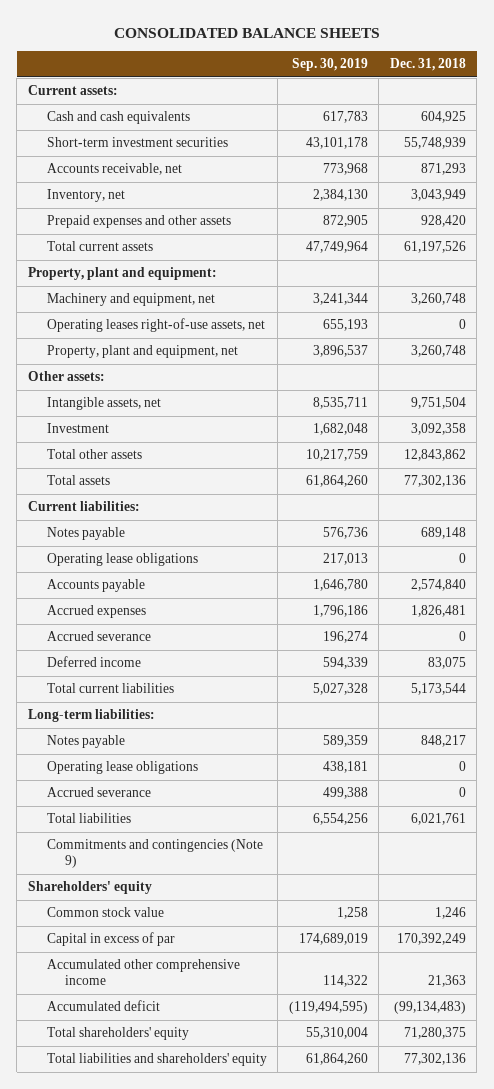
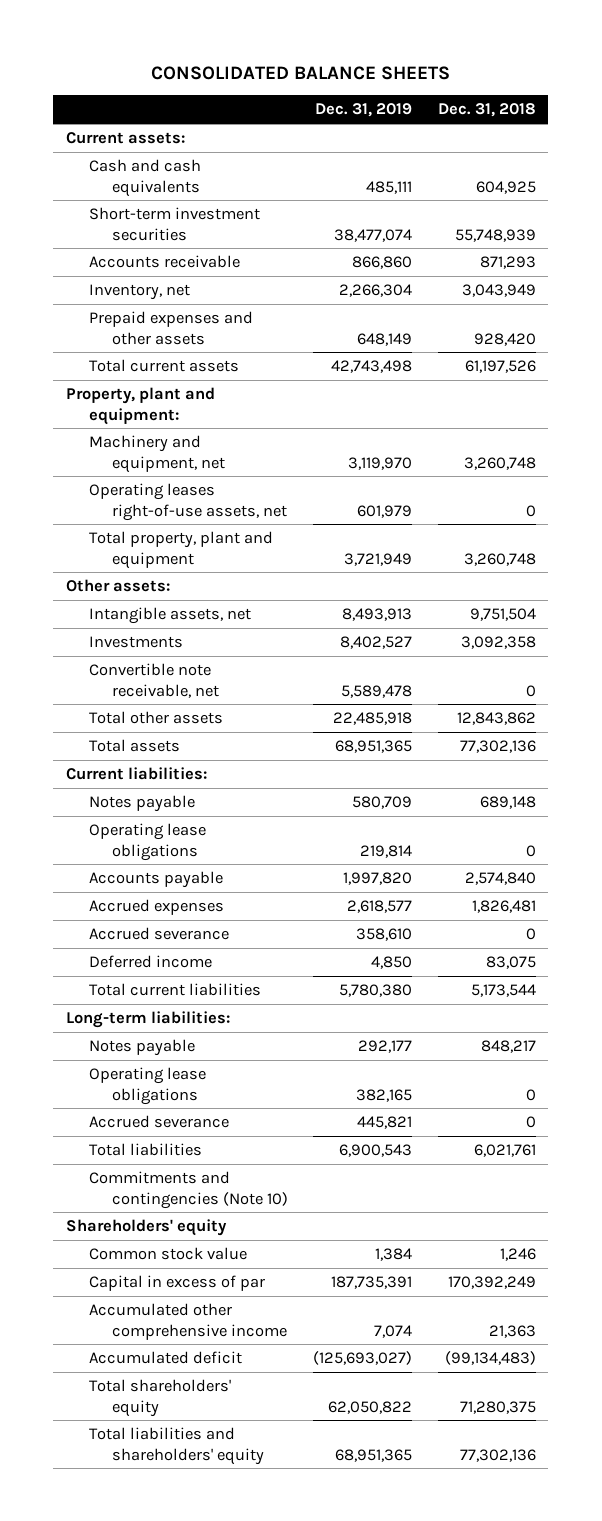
[291,58,368,72] Sep. 30, 2019 -> none
none -> [315,103,413,118] Dec. 31, 2019
[46,163,182,176] Accounts receivable, net -> [89,255,241,269] Accounts receivable
[46,345,238,359] Property, plant and equipment, net -> [89,531,274,569] Total property, plant and equipment
[46,423,109,434] Investment -> [89,636,184,649] Investments
none -> [89,663,219,698] Convertible note receivable, net
[46,839,263,869] Commitments and contingencies (Note 9) -> [89,1171,288,1209] Commitments and contingencies (Note 10)

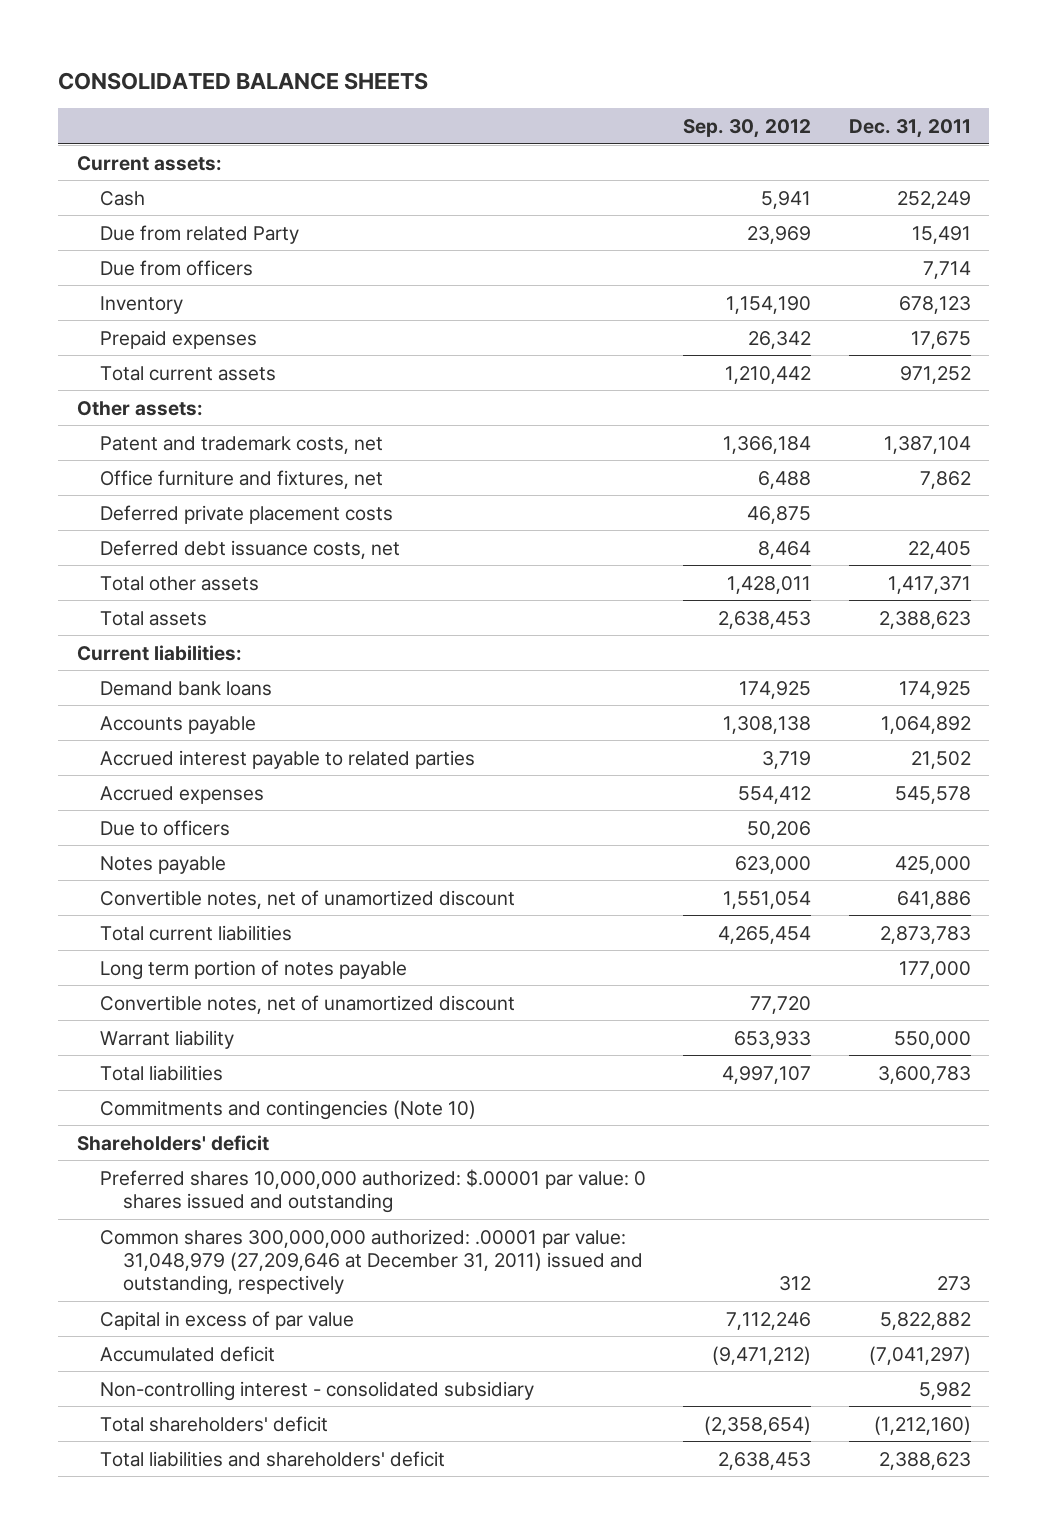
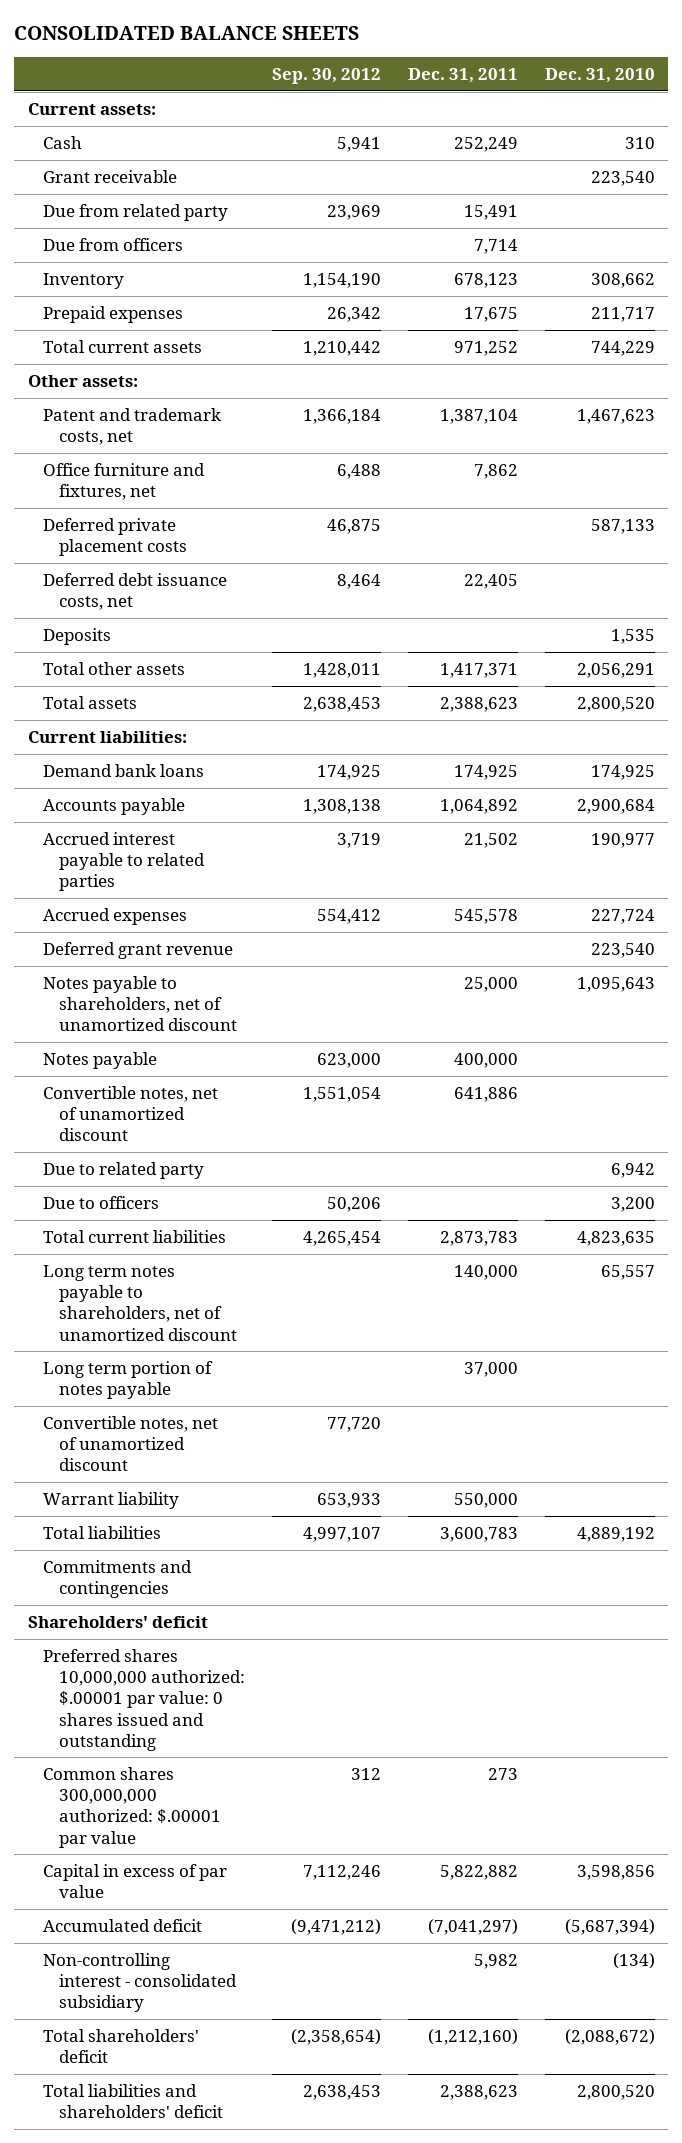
none -> [544,68,655,84] Dec. 31, 2010
none -> [43,169,178,183] Grant receivable
[99,224,299,244] Due from related Party -> [43,203,229,221] Due from related party
none -> [43,627,112,645] Deposits
none -> [43,941,234,959] Deferred grant revenue
none -> [43,975,238,1032] Notes payable to shareholders, net of unamortized discount
[894,855,971,874] 425,000 -> [453,1052,518,1068] 400,000
none -> [43,1161,205,1179] Due to related party
[99,819,230,836] Due to officers -> [43,1195,160,1209] Due to officers
none -> [43,1264,238,1341] Long term notes payable to shareholders, net of unamortized discount
[898,960,971,979] 177,000 -> [463,1361,518,1377] 37,000
[99,1099,476,1120] Commitments and contingencies (Note 10) -> [43,1559,193,1599] Commitments and contingencies
[99,1228,643,1295] Common shares 300,000,000 authorized: .00001 par value: 31,048,979 (27,209,646 at December 31, 2011) issued and outstanding, respectively -> [43,1766,222,1848] Common shares 300,000,000 authorized: $.00001 par value

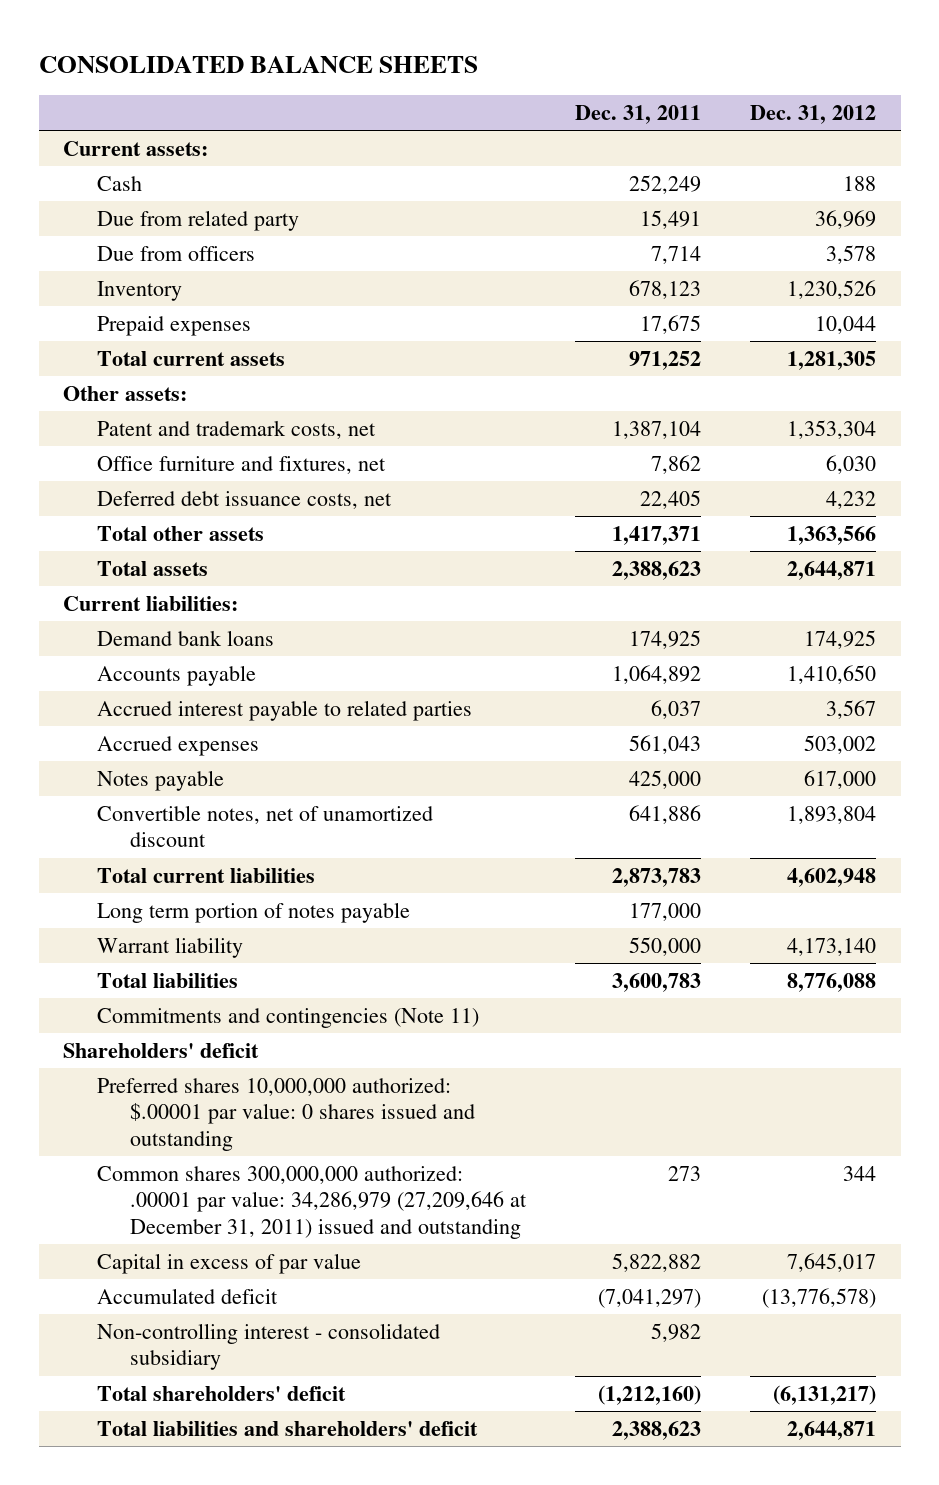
[271,68,381,85] Sep. 30, 2012 -> none
[544,68,655,84] Dec. 31, 2010 -> none
none -> [750,104,877,124] Dec. 31, 2012
[43,169,178,183] Grant receivable -> none
[43,517,188,557] Deferred private placement costs -> none
[43,627,112,645] Deposits -> none
[43,941,234,959] Deferred grant revenue -> none
[43,975,238,1032] Notes payable to shareholders, net of unamortized discount -> none
[463,832,518,848] 21,502 -> [651,699,702,719] 6,037
[453,908,518,924] 545,578 -> [629,734,702,754] 561,043
[453,1052,518,1068] 400,000 -> [629,769,702,789] 425,000
[43,1161,205,1179] Due to related party -> none
[43,1195,160,1209] Due to officers -> none
[43,1264,238,1341] Long term notes payable to shareholders, net of unamortized discount -> none
[43,1415,219,1472] Convertible notes, net of unamortized discount -> none
[463,1361,518,1377] 37,000 -> [629,902,702,921] 177,000
[43,1559,193,1599] Commitments and contingencies -> [96,1007,479,1028] Commitments and contingencies (Note 11)
[43,1766,222,1848] Common shares 300,000,000 authorized: $.00001 par value -> [96,1165,528,1239] Common shares 300,000,000 authorized: .00001 par value: 34,286,979 (27,209,646 at December 31, 2011) issued and outstanding

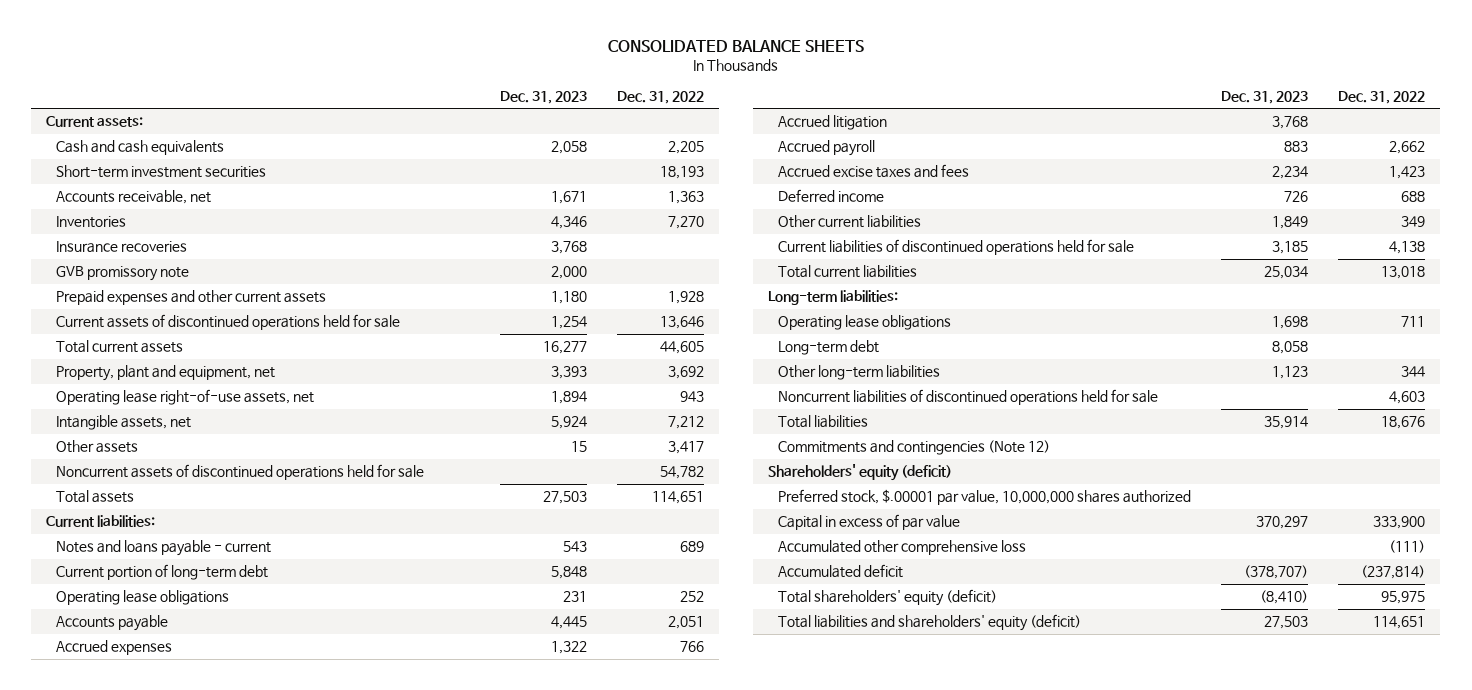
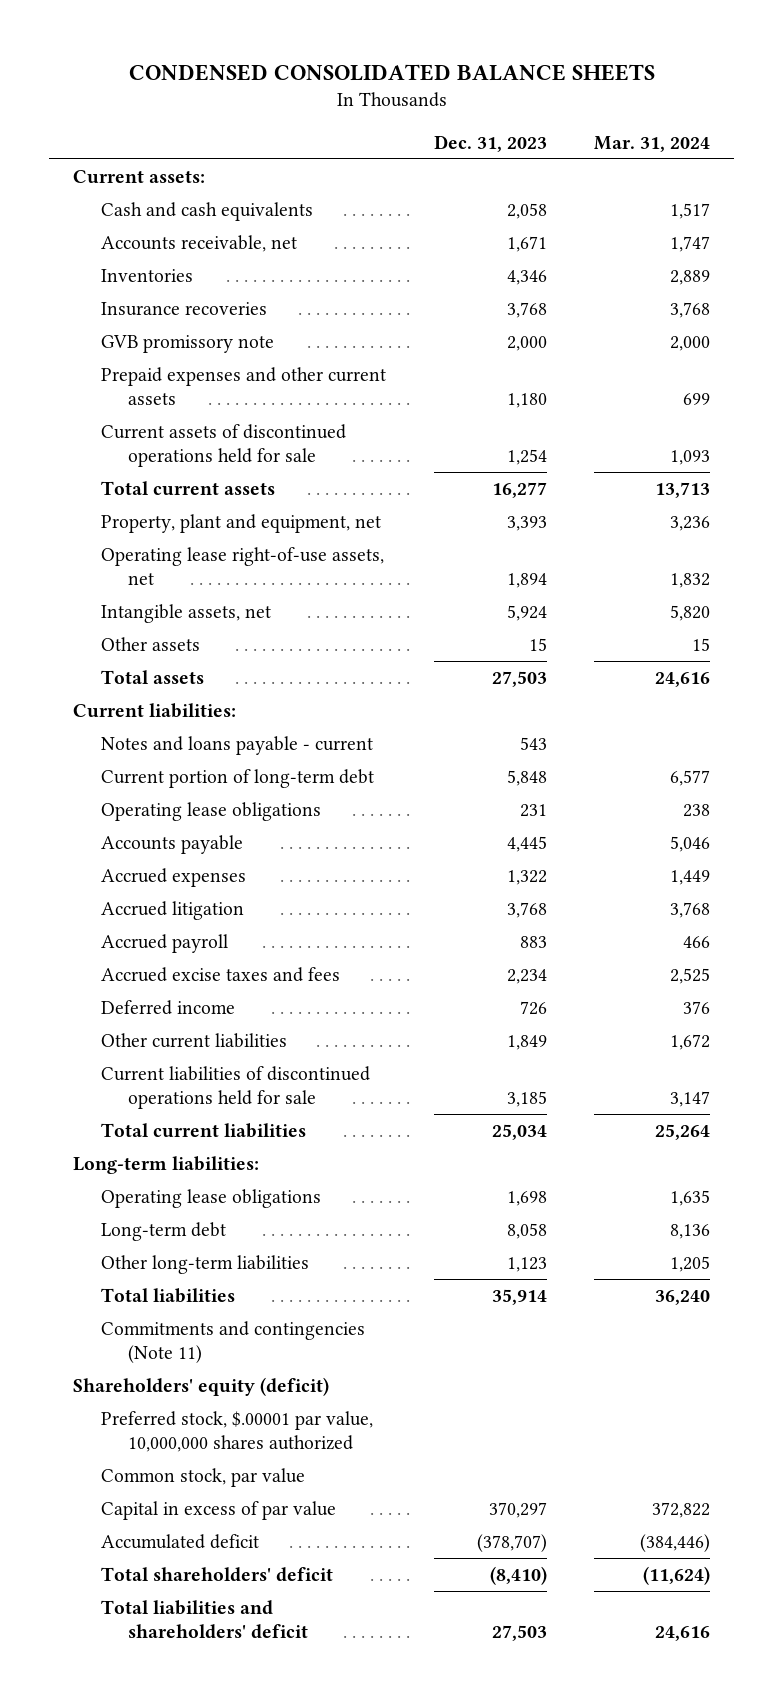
[607,40,864,53] CONSOLIDATED BALANCE SHEETS -> [128,63,655,81] CONDENSED CONSOLIDATED BALANCE SHEETS
[616,90,704,104] Dec. 31, 2022 -> none
none -> [594,135,711,152] Mar. 31, 2024
[56,165,267,179] Short-term investment securities -> none
[56,464,425,481] Noncurrent assets of discontinued operations held for sale -> none
[777,389,1158,406] Noncurrent liabilities of discontinued operations held for sale -> none
[777,440,1050,456] Commitments and contingencies (Note 12) -> [100,1320,365,1363] Commitments and contingencies (Note 11)
none -> [100,1467,305,1487] Common stock, par value
[777,540,1026,556] Accumulated other comprehensive loss -> none
[777,589,997,607] Total shareholders' equity (deficit) -> [100,1566,333,1582] Total shareholders' deficit
[777,614,1081,632] Total liabilities and shareholders' equity (deficit) -> [100,1599,309,1639] Total liabilities and shareholders' deficit

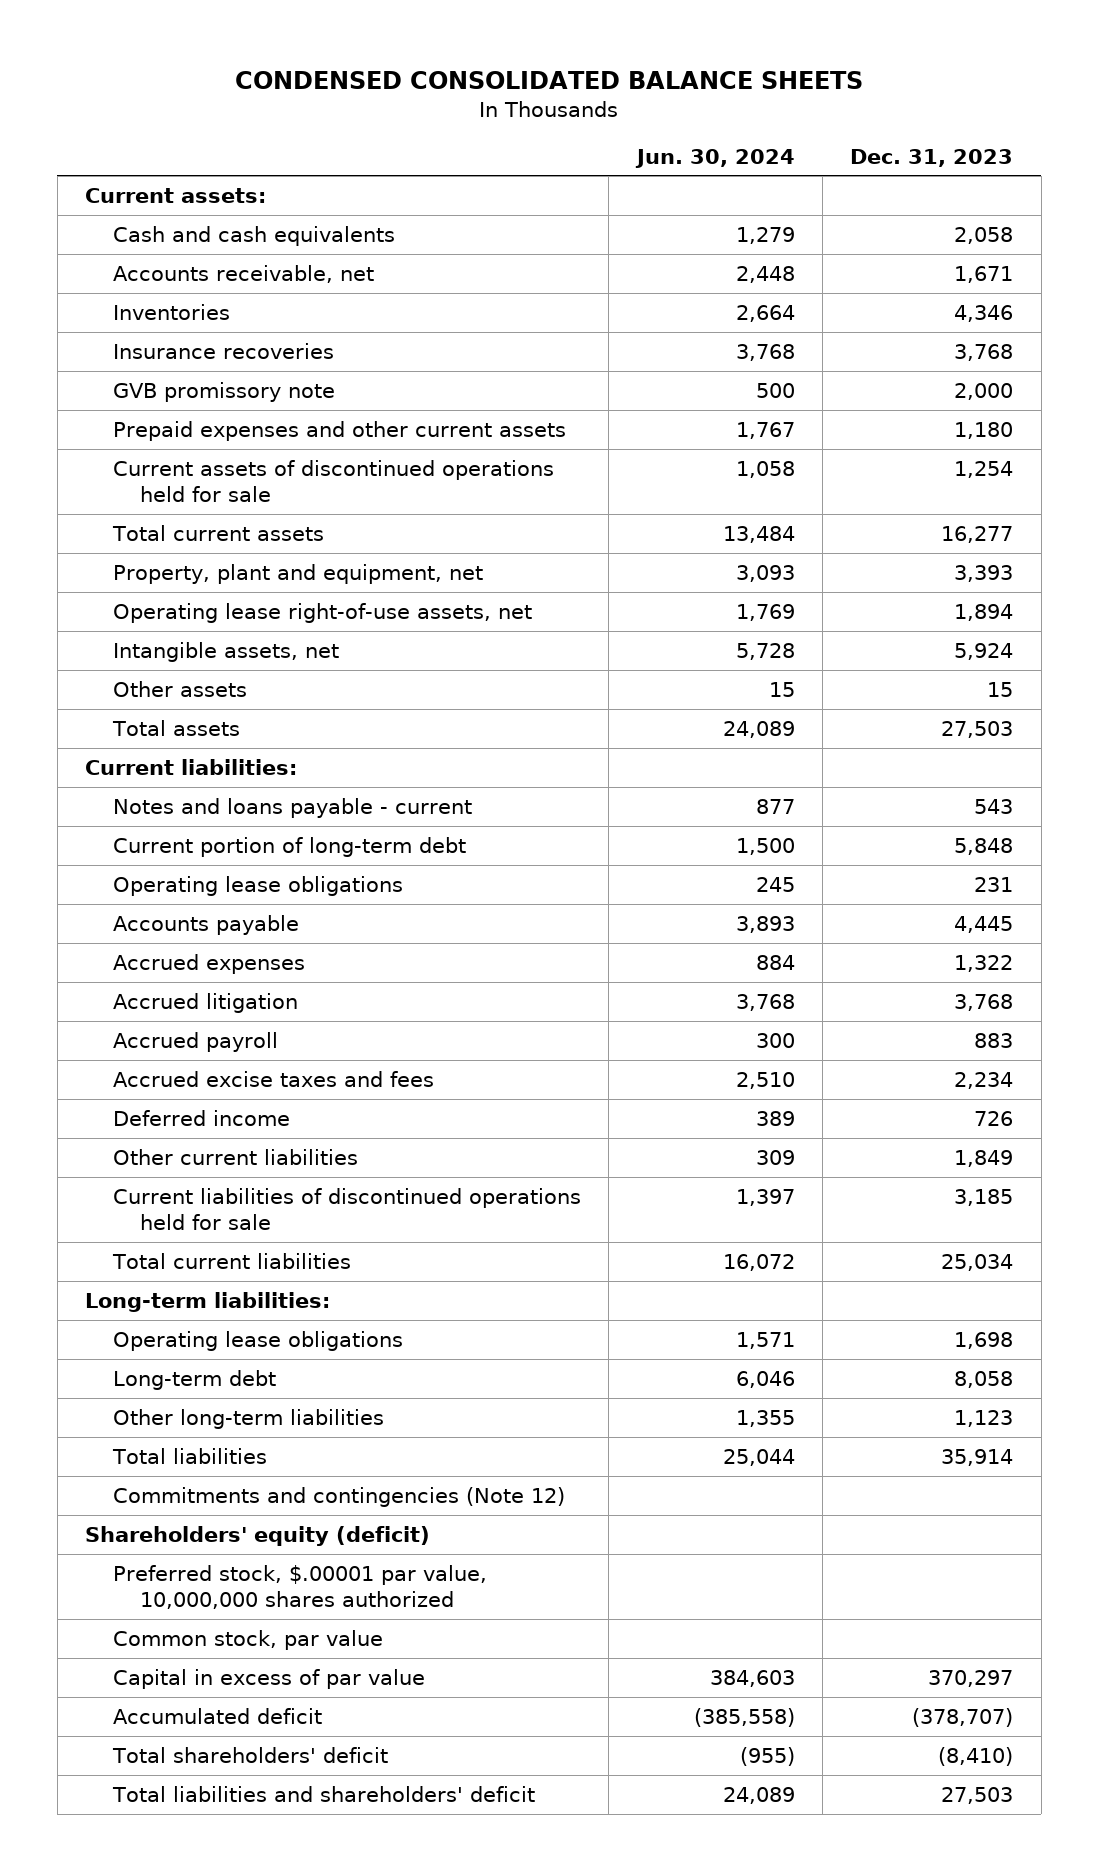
[594,135,711,152] Mar. 31, 2024 -> none
none -> [634,148,795,168] Jun. 30, 2024
[100,1320,365,1363] Commitments and contingencies (Note 11) -> [112,1486,565,1507] Commitments and contingencies (Note 12)

